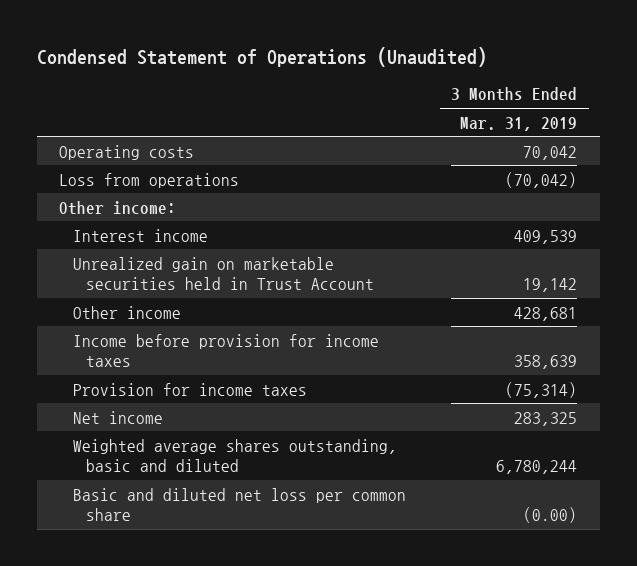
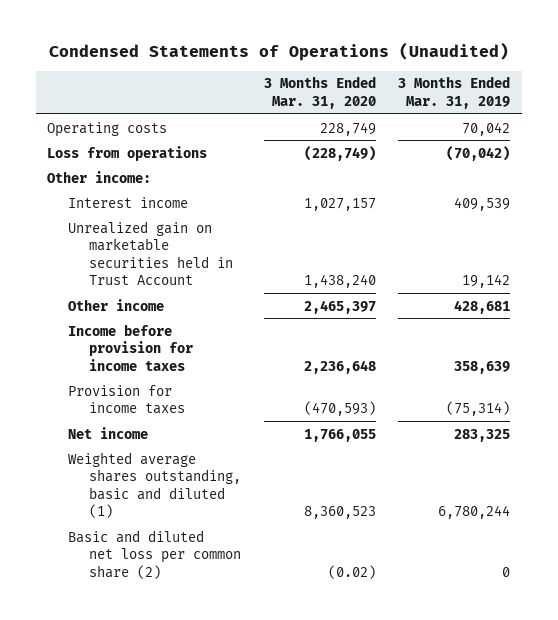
[36,46,487,67] Condensed Statement of Operations (Unaudited) -> [48,42,509,62] Condensed Statements of Operations (Unaudited)
none -> [263,76,376,109] 3 Months Ended Mar. 31, 2020
[72,438,397,473] Weighted average shares outstanding, basic and diluted -> [68,451,241,519] Weighted average shares outstanding, basic and diluted (1)
[72,487,406,522] Basic and diluted net loss per common share -> [68,529,241,579] Basic and diluted net loss per common share (2)
[523,507,578,524] (0.00) -> [502,566,511,577] 0

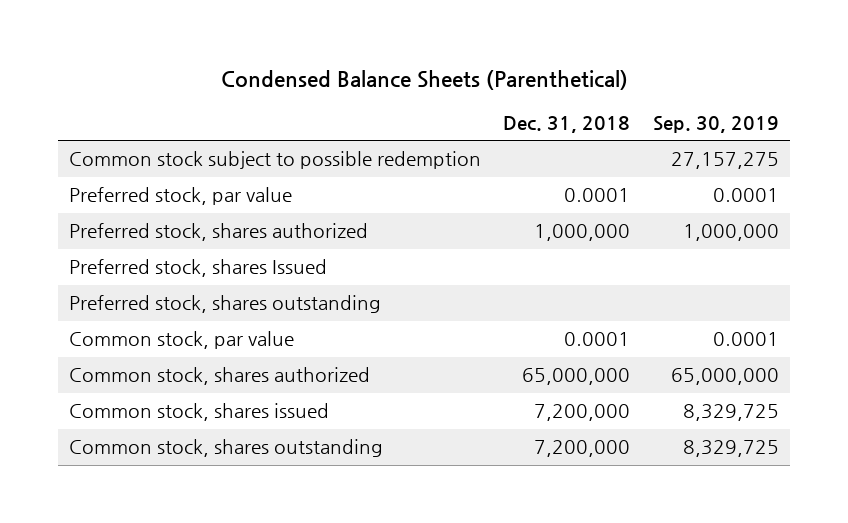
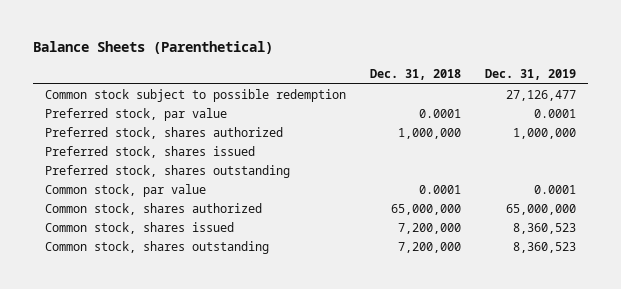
[220,70,628,91] Condensed Balance Sheets (Parenthetical) -> [33,41,274,55] Balance Sheets (Parenthetical)
[652,115,779,133] Sep. 30, 2019 -> none
none -> [484,69,576,81] Dec. 31, 2019
[68,259,327,278] Preferred stock, shares Issued -> [45,146,256,159] Preferred stock, shares issued

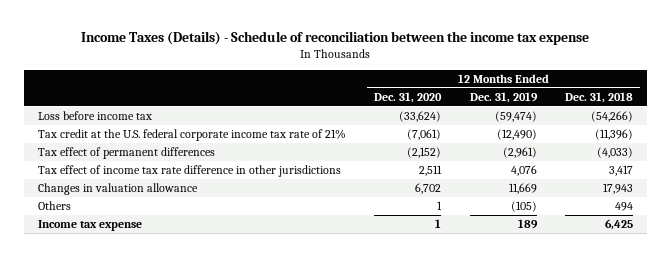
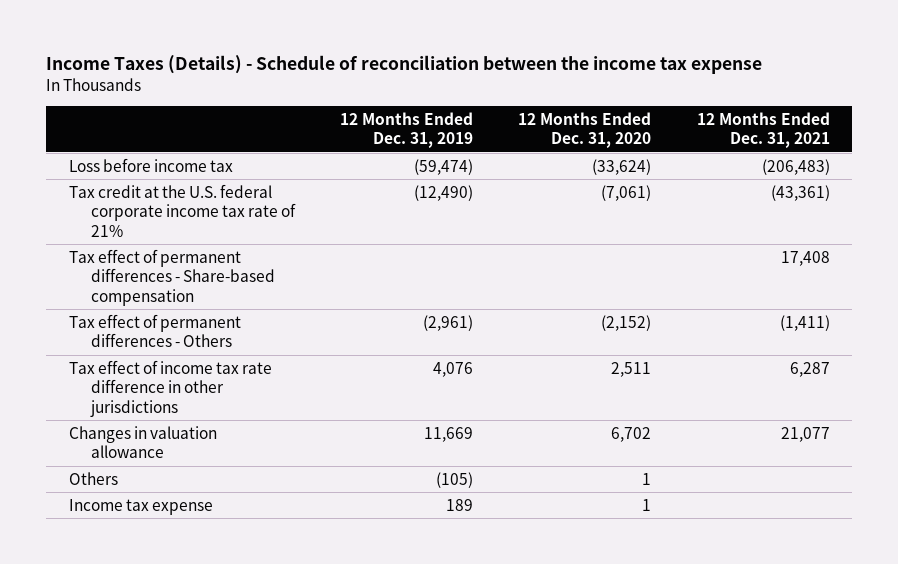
[564,91,633,103] Dec. 31, 2018 -> none
none -> [696,111,830,149] 12 Months Ended Dec. 31, 2021
none -> [68,248,275,306] Tax effect of permanent differences - Share-based compensation
[37,146,215,159] Tax effect of permanent differences -> [68,313,241,348] Tax effect of permanent differences - Others

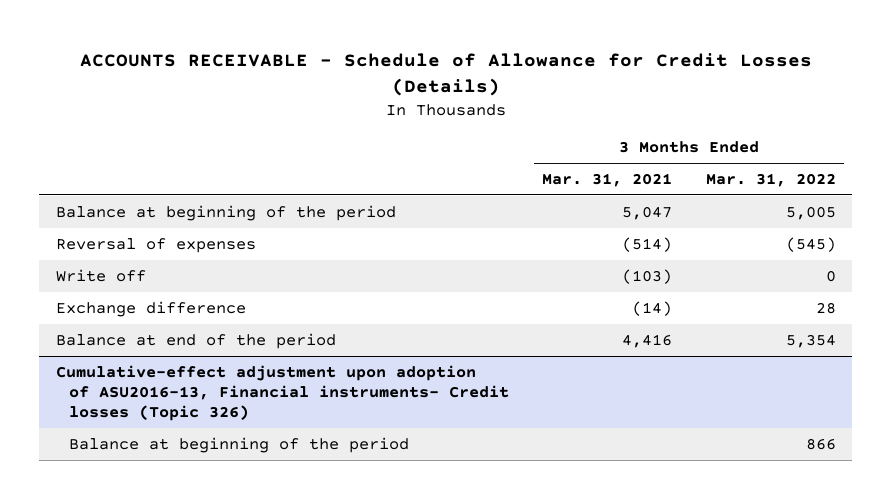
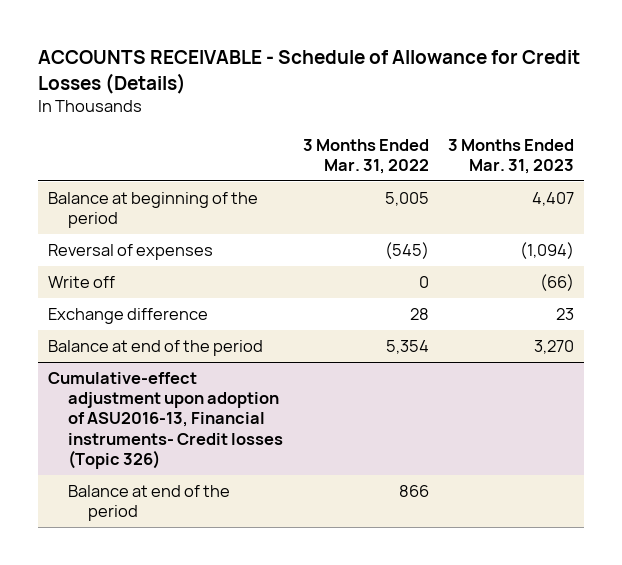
[542,172,673,187] Mar. 31, 2021 -> none
none -> [448,138,575,174] 3 Months Ended Mar. 31, 2023
[69,436,410,453] Balance at beginning of the period -> [68,485,231,522] Balance at end of the period

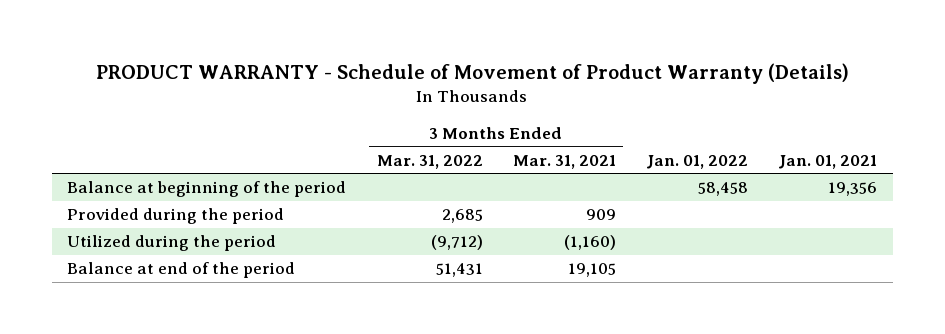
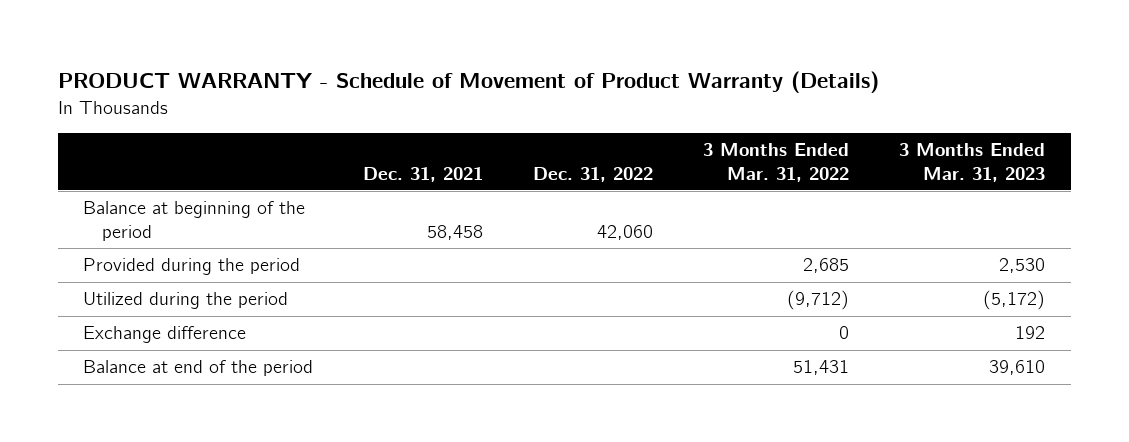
[512,154,616,169] Mar. 31, 2021 -> none
[646,154,749,169] Jan. 01, 2022 -> none
[778,154,878,169] Jan. 01, 2021 -> none
none -> [363,166,484,182] Dec. 31, 2021
none -> [533,166,654,182] Dec. 31, 2022
none -> [899,143,1046,182] 3 Months Ended Mar. 31, 2023
none -> [83,326,247,344] Exchange difference

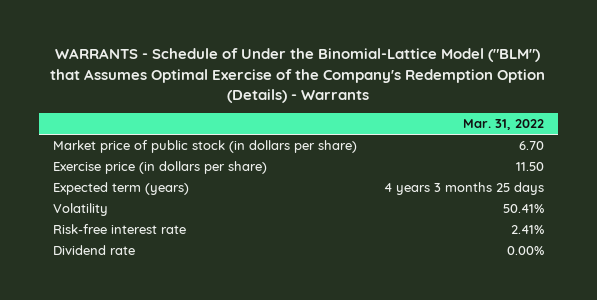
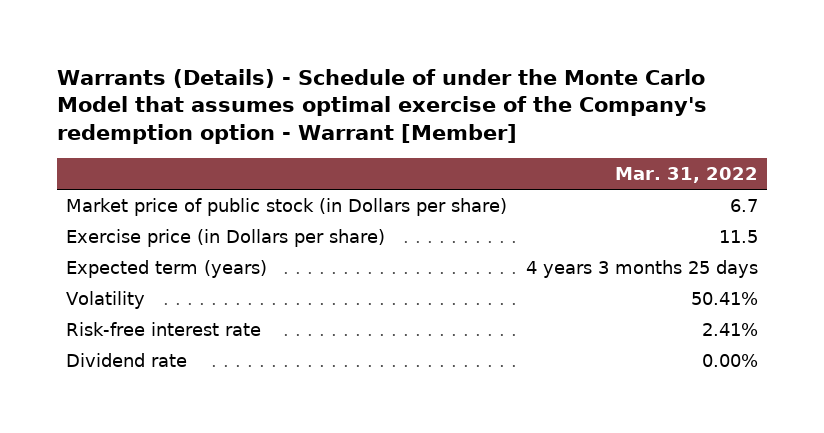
[50,48,546,103] WARRANTS - Schedule of Under the Binomial-Lattice Model ("BLM") that Assumes Optimal Exercise of the Company's Redemption Option (Details) - Warrants -> [56,68,707,144] Warrants (Details) - Schedule of under the Monte Carlo Model that assumes optimal exercise of the Company's redemption option - Warrant [Member]
[52,140,357,154] Market price of public stock (in dollars per share) -> [66,198,508,217] Market price of public stock (in Dollars per share)
[519,141,545,151] 6.70 -> [730,199,759,213] 6.7
[52,161,267,175] Exercise price (in dollars per share) -> [66,229,386,248] Exercise price (in Dollars per share)
[516,162,545,172] 11.50 -> [719,230,759,244] 11.5

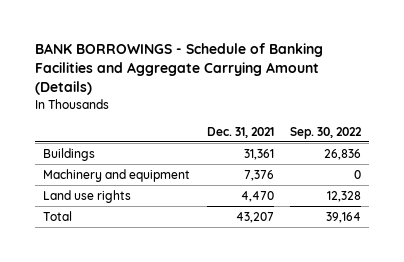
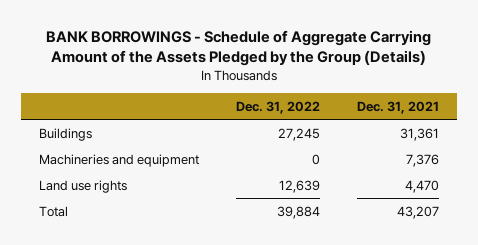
[35,43,324,95] BANK BORROWINGS - Schedule of Banking Facilities and Aggregate Carrying Amount (Details) -> [45,29,431,67] BANK BORROWINGS - Schedule of Aggregate Carrying Amount of the Assets Pledged by the Group (Details)
[289,126,362,139] Sep. 30, 2022 -> none
none -> [235,101,320,115] Dec. 31, 2022
[43,168,191,182] Machinery and equipment -> [39,153,200,167] Machineries and equipment

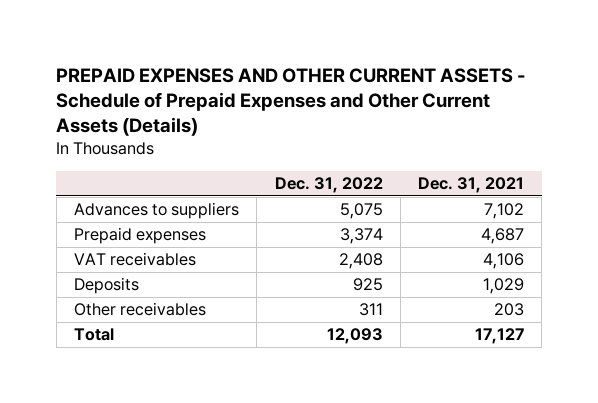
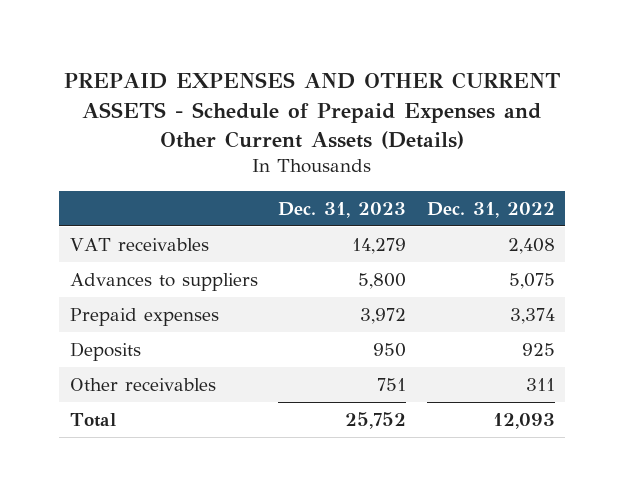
[418,176,525,193] Dec. 31, 2021 -> none
none -> [278,201,407,218] Dec. 31, 2023
[74,252,197,267] VAT receivables -> [69,238,209,252] VAT receivables

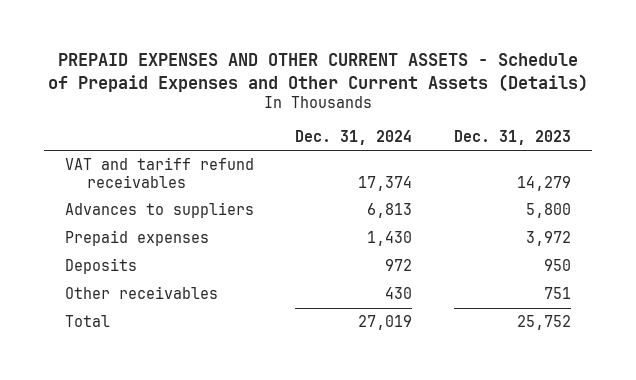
[426,201,555,218] Dec. 31, 2022 -> none
none -> [295,129,413,145] Dec. 31, 2024
[69,238,209,252] VAT receivables -> [64,157,254,188] VAT and tariff refund receivables

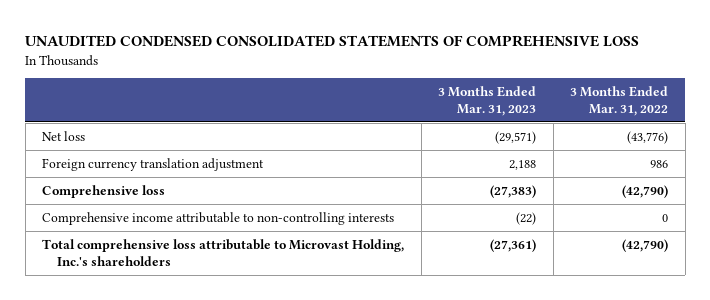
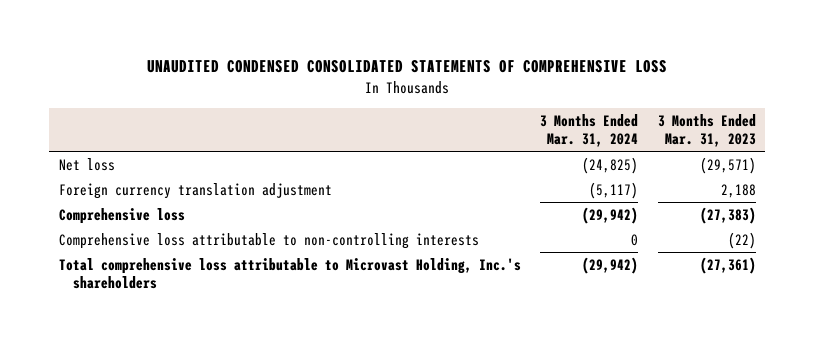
[570,85,669,117] 3 Months Ended Mar. 31, 2022 -> none
none -> [540,113,639,147] 3 Months Ended Mar. 31, 2024
[42,211,395,225] Comprehensive income attributable to non-controlling interests -> [58,232,479,249] Comprehensive loss attributable to non-controlling interests

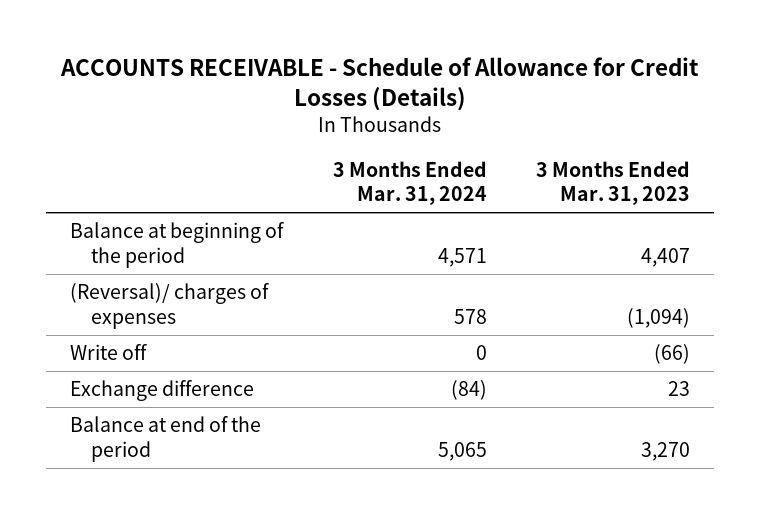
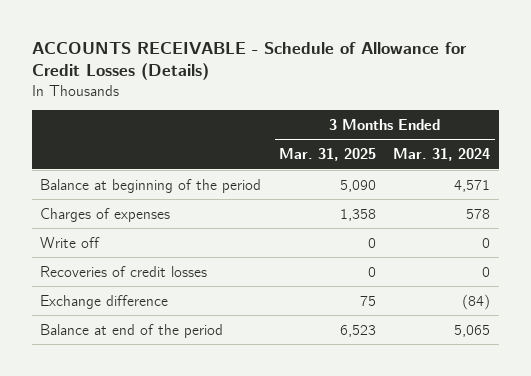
[535,160,690,206] 3 Months Ended Mar. 31, 2023 -> none
none -> [278,148,376,162] Mar. 31, 2025
[70,282,270,329] (Reversal)/ charges of expenses -> [40,207,171,222] Charges of expenses
none -> [40,265,208,277] Recoveries of credit losses

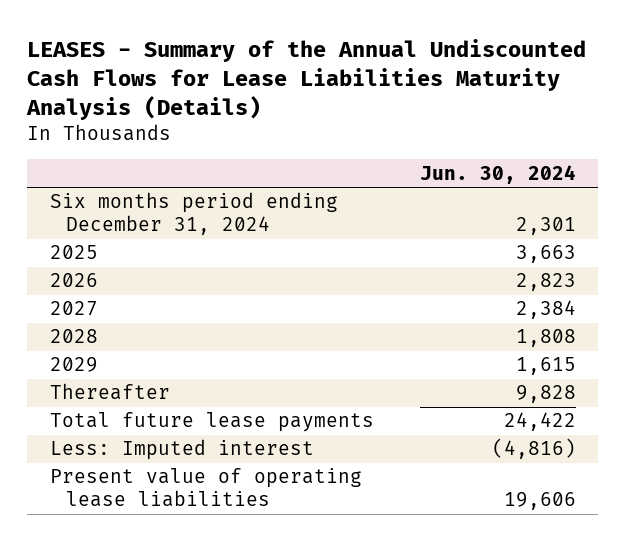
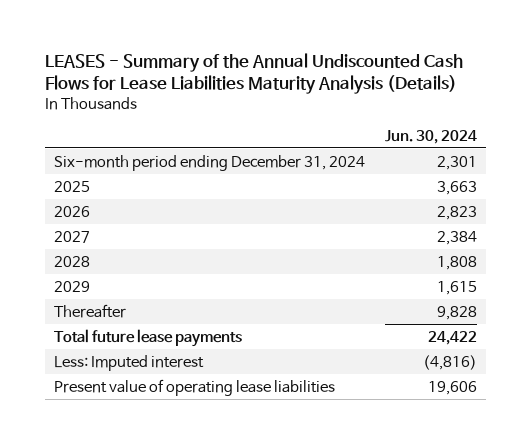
[50,192,339,236] Six months period ending December 31, 2024 -> [54,154,366,171] Six-month period ending December 31, 2024

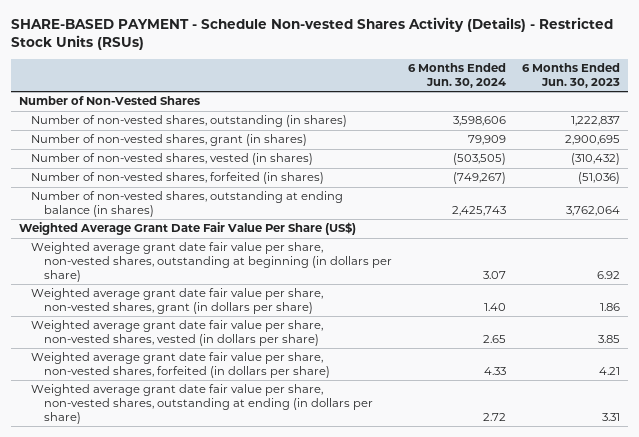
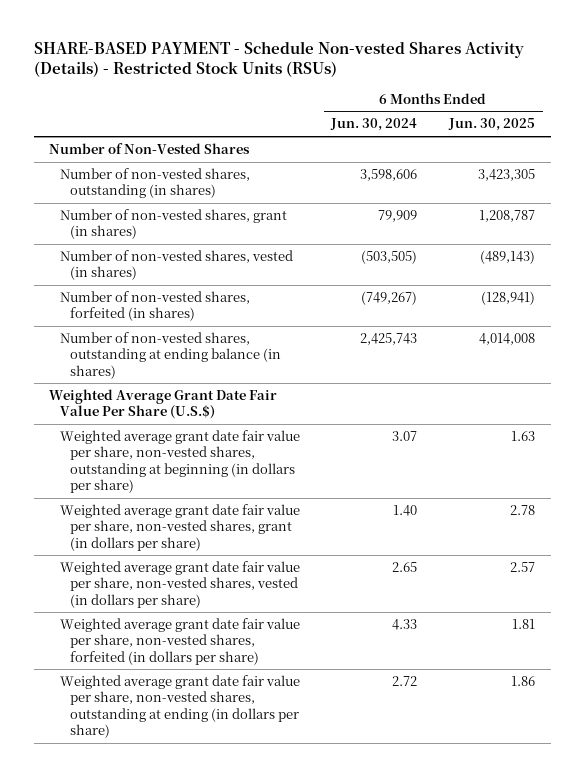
[521,63,620,88] 6 Months Ended Jun. 30, 2023 -> none
none -> [447,118,535,132] Jun. 30, 2025
[19,222,357,236] Weighted Average Grant Date Fair Value Per Share (US$) -> [49,389,278,420] Weighted Average Grant Date Fair Value Per Share (U.S.$)

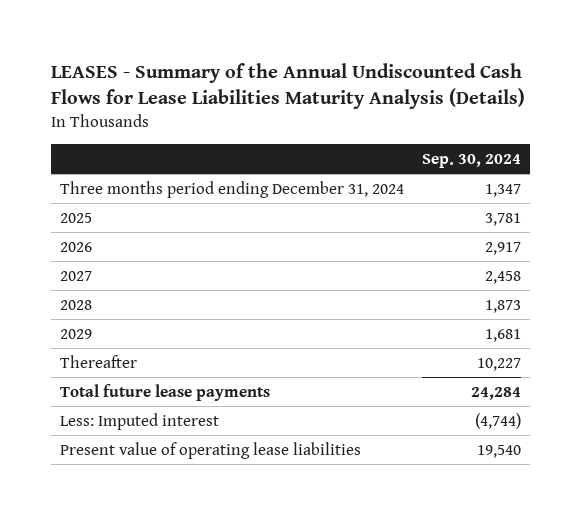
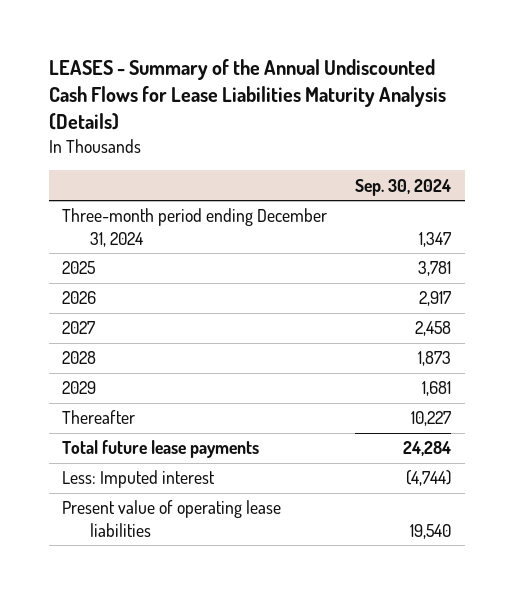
[60,180,405,198] Three months period ending December 31, 2024 -> [62,208,328,247] Three-month period ending December 31, 2024

